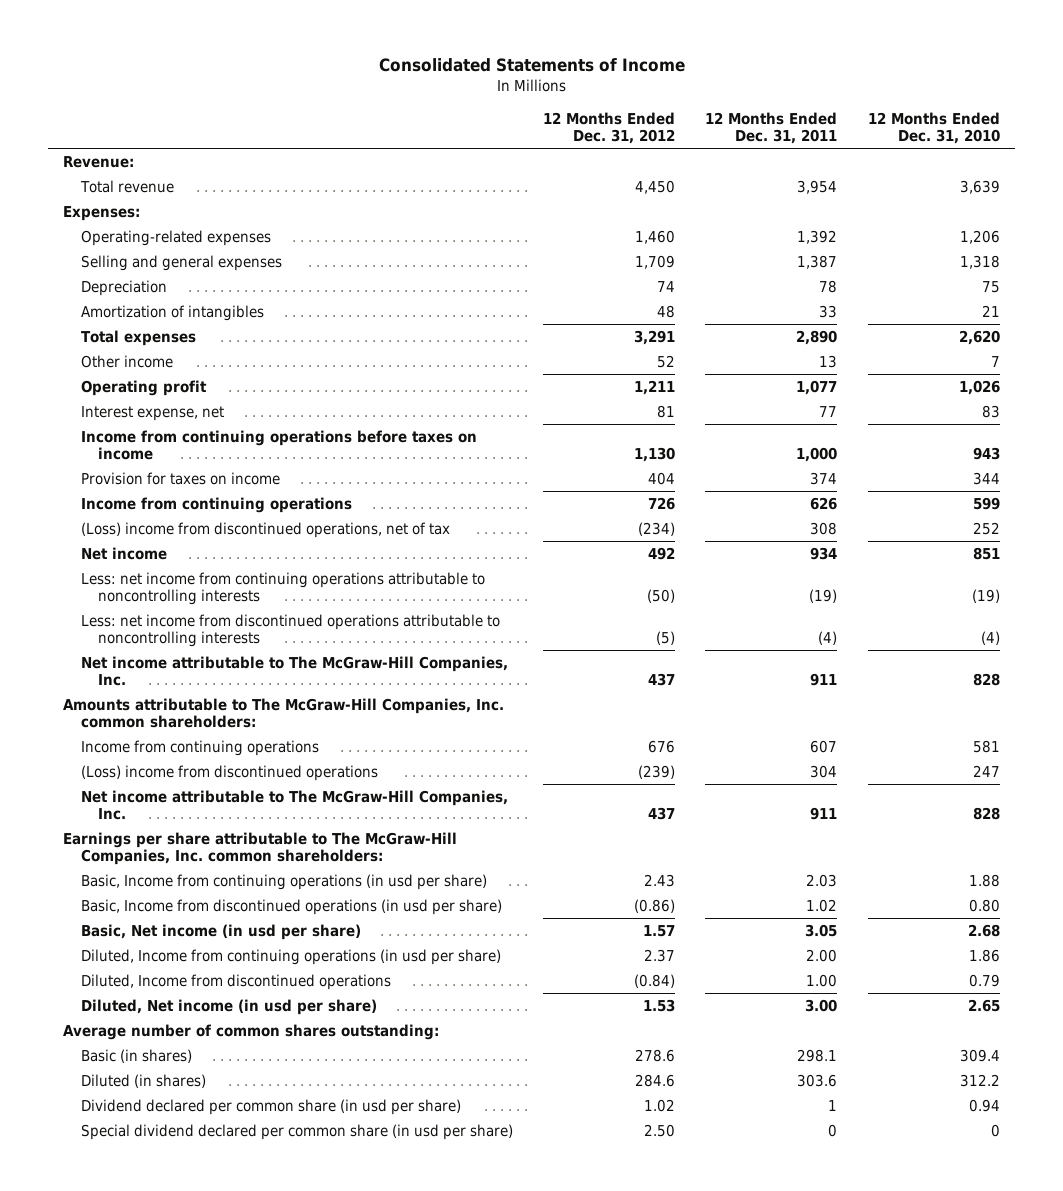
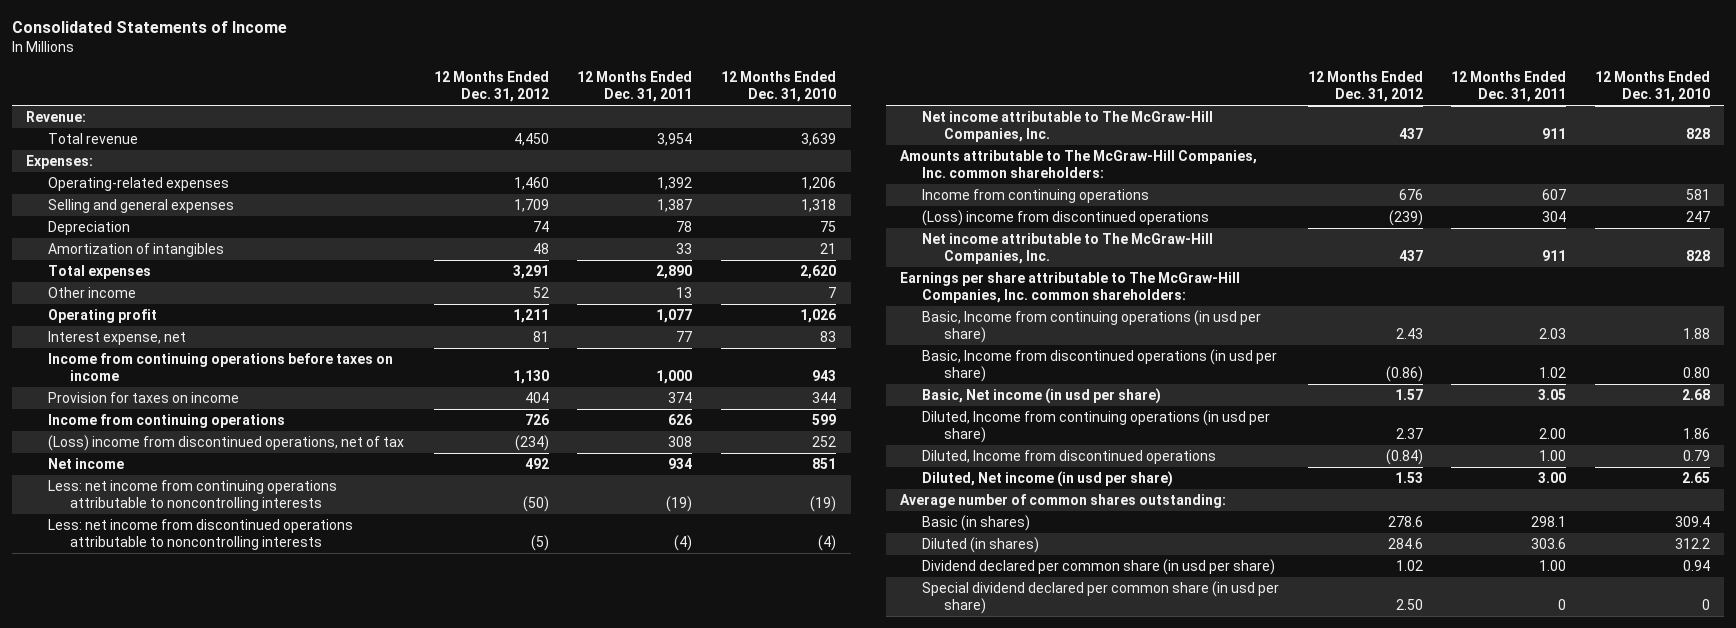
[828,1100,838,1112] 1 -> [1539,559,1567,571] 1.00

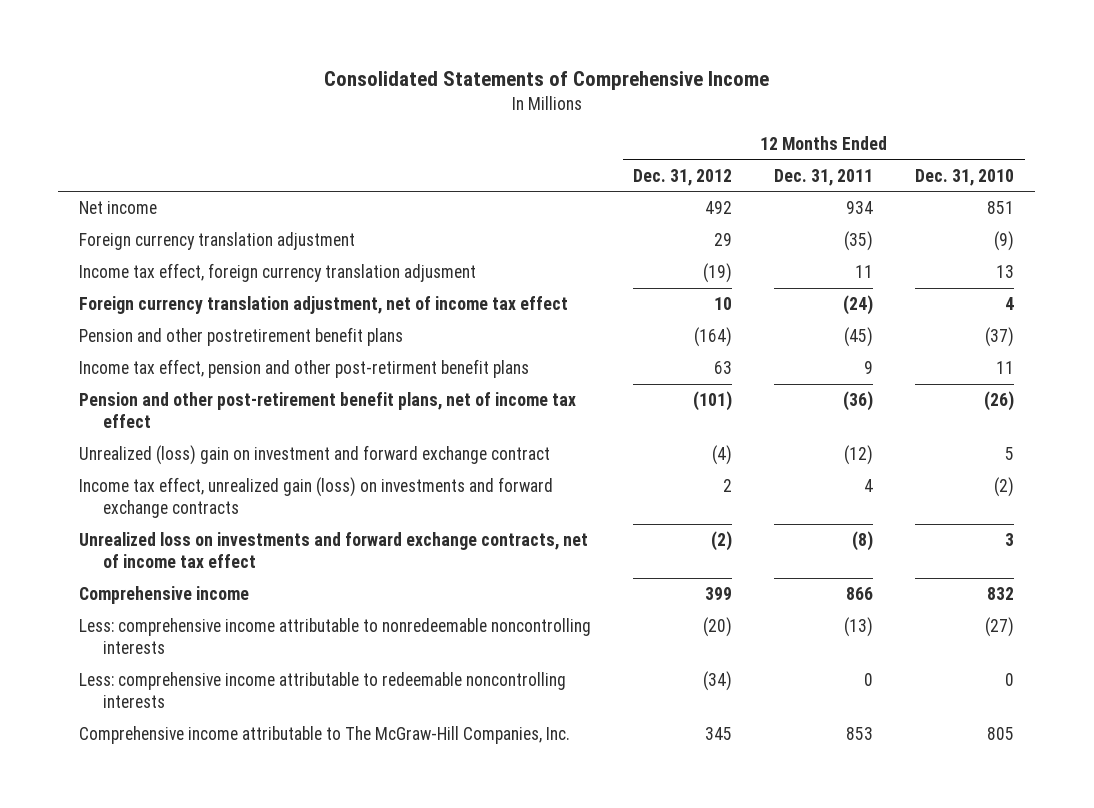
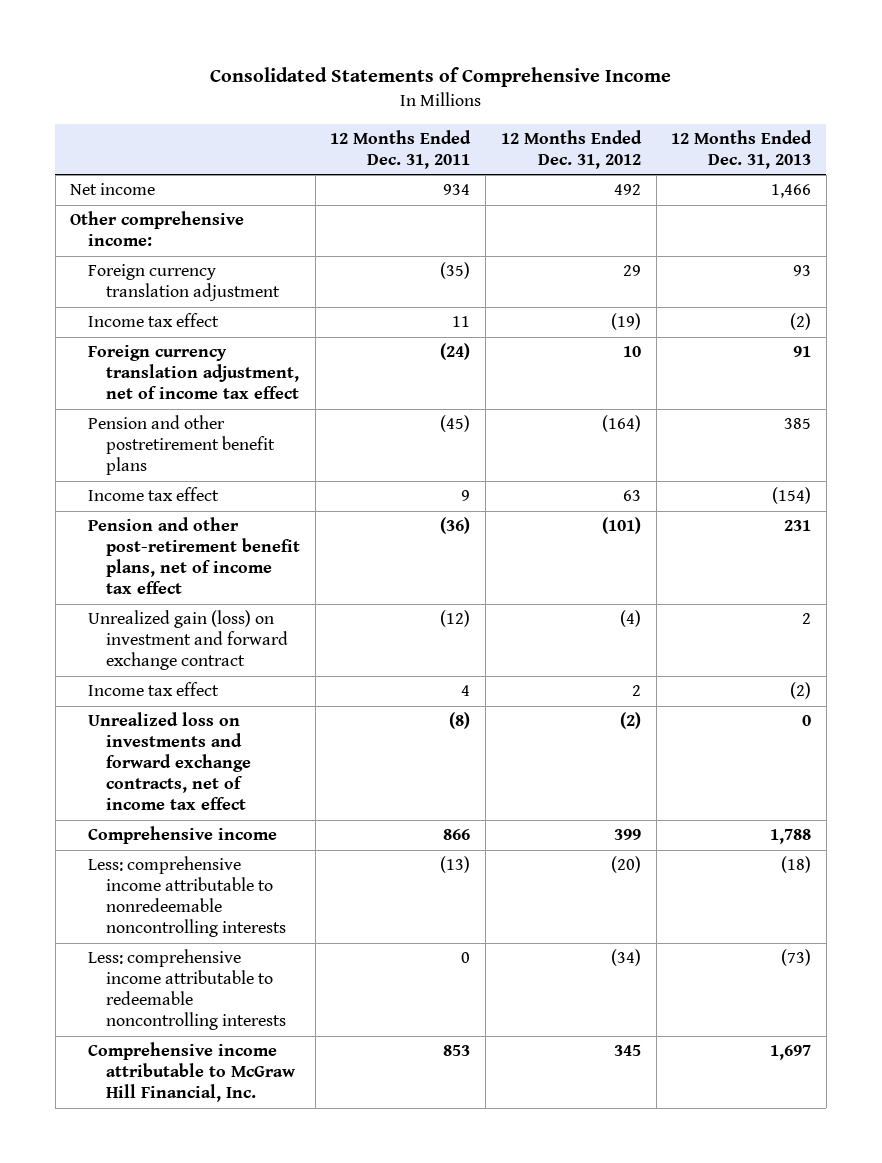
[915,168,1015,186] Dec. 31, 2010 -> none
none -> [671,129,813,169] 12 Months Ended Dec. 31, 2013
none -> [70,211,245,247] Other comprehensive income:
[79,263,477,283] Income tax effect, foreign currency translation adjusment -> [88,313,220,328] Income tax effect
[79,359,530,379] Income tax effect, pension and other post-retirment benefit plans -> [88,487,220,502] Income tax effect
[79,445,551,466] Unrealized (loss) gain on investment and forward exchange contract -> [88,610,288,671] Unrealized gain (loss) on investment and forward exchange contract
[79,477,554,519] Income tax effect, unrealized gain (loss) on investments and forward exchange contracts -> [88,682,220,697] Income tax effect
[79,726,571,745] Comprehensive income attributable to The McGraw-Hill Companies, Inc. -> [88,1042,295,1103] Comprehensive income attributable to McGraw Hill Financial, Inc.

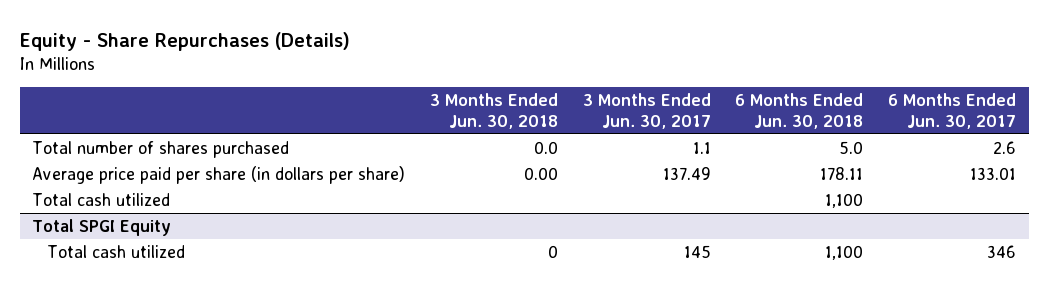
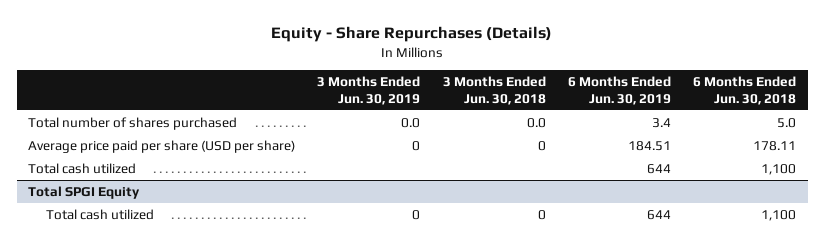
[582,93,711,129] 3 Months Ended Jun. 30, 2017 -> none
[888,93,1017,129] 6 Months Ended Jun. 30, 2017 -> none
none -> [317,76,421,105] 3 Months Ended Jun. 30, 2019
none -> [568,76,672,105] 6 Months Ended Jun. 30, 2019
[31,165,405,184] Average price paid per share (in dollars per share) -> [28,139,296,153] Average price paid per share (USD per share)
[523,166,558,180] 0.00 -> [537,140,546,151] 0

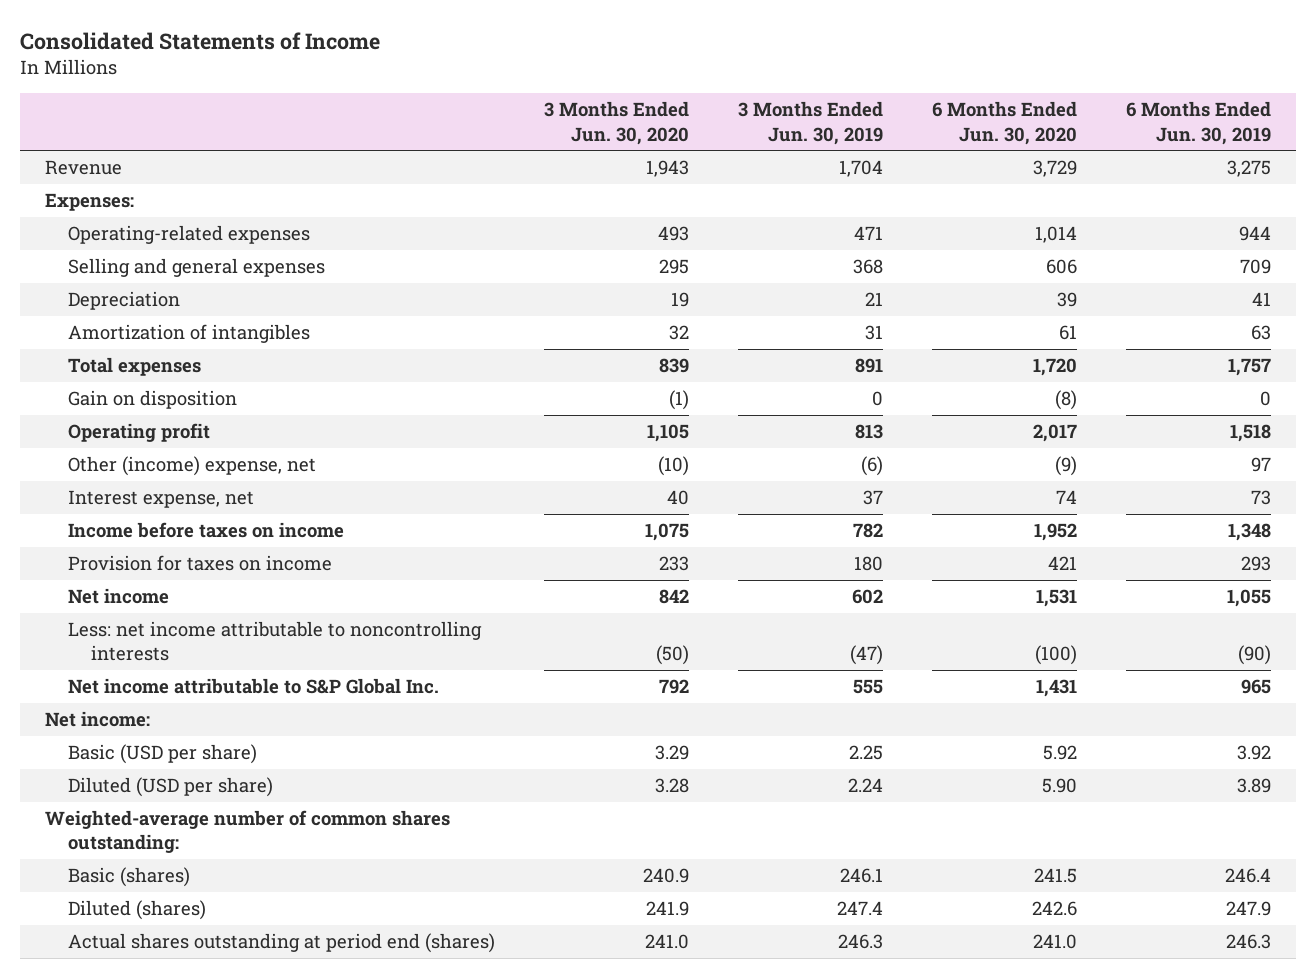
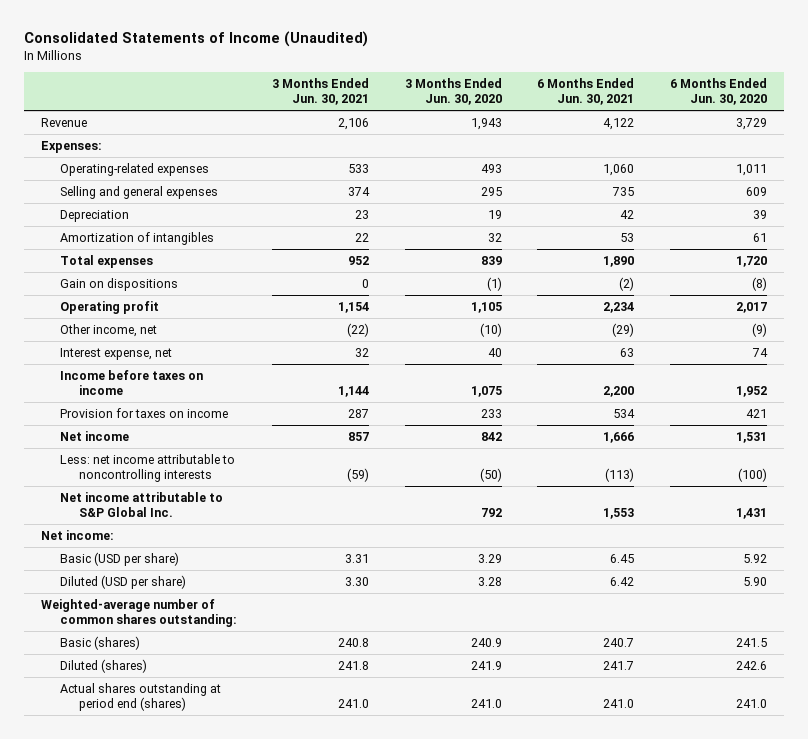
[20,32,381,51] Consolidated Statements of Income -> [23,30,368,47] Consolidated Statements of Income (Unaudited)
[738,101,884,145] 3 Months Ended Jun. 30, 2019 -> none
[1126,101,1272,145] 6 Months Ended Jun. 30, 2019 -> none
none -> [272,78,370,105] 3 Months Ended Jun. 30, 2021
none -> [537,78,635,105] 6 Months Ended Jun. 30, 2021
[1035,226,1078,244] 1,014 -> [735,164,767,177] 1,011
[1046,259,1078,275] 606 -> [745,187,767,197] 609
[68,390,238,410] Gain on disposition -> [60,278,179,292] Gain on dispositions
[68,456,317,477] Other (income) expense, net -> [60,324,158,338] Other income, net

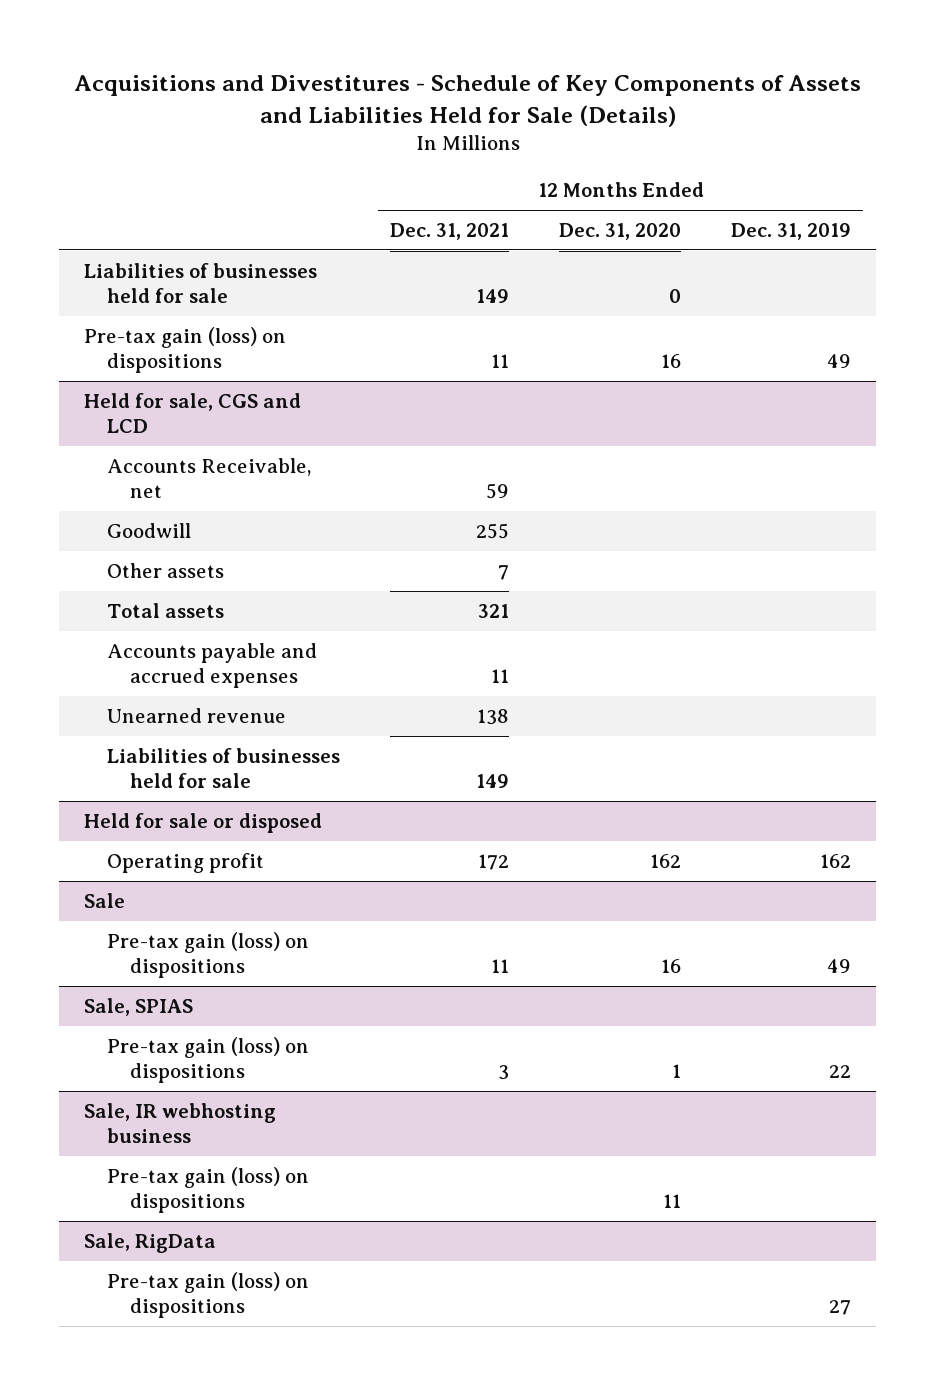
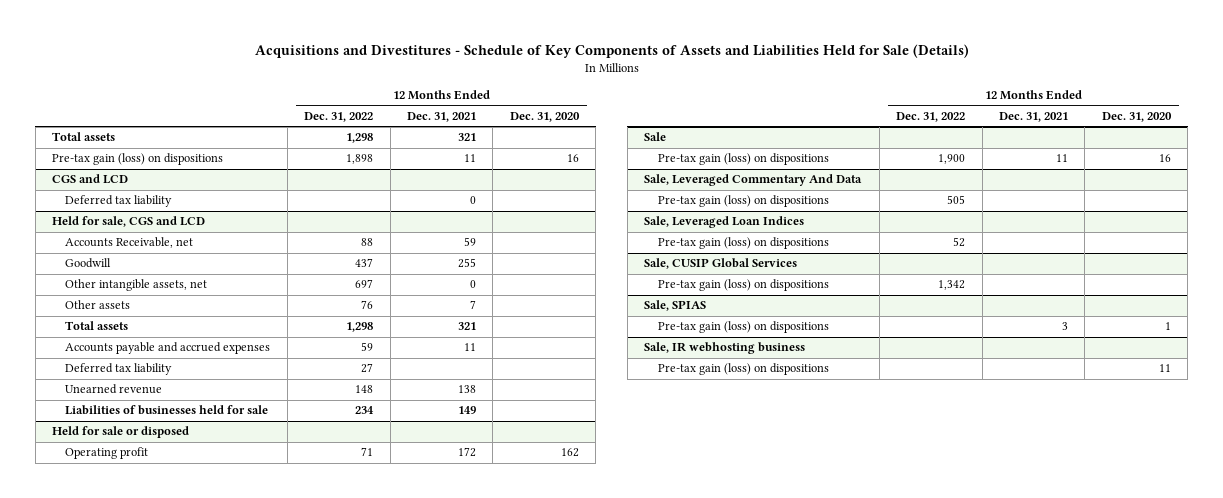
[730,223,851,241] Dec. 31, 2019 -> none
none -> [304,111,374,122] Dec. 31, 2022
[84,262,318,304] Liabilities of businesses held for sale -> none
none -> [52,132,116,142] Total assets
none -> [52,174,129,185] CGS and LCD
none -> [65,195,173,208] Deferred tax liability
none -> [65,279,208,292] Other intangible assets, net
none -> [65,363,173,376] Deferred tax liability
none -> [644,174,863,187] Sale, Leveraged Commentary And Data
none -> [657,195,829,208] Pre-tax gain (loss) on dispositions
none -> [644,216,805,229] Sale, Leveraged Loan Indices
none -> [657,237,829,250] Pre-tax gain (loss) on dispositions
none -> [644,258,798,270] Sale, CUSIP Global Services
none -> [657,279,829,292] Pre-tax gain (loss) on dispositions
[84,1232,217,1253] Sale, RigData -> none
[107,1271,310,1319] Pre-tax gain (loss) on dispositions -> none

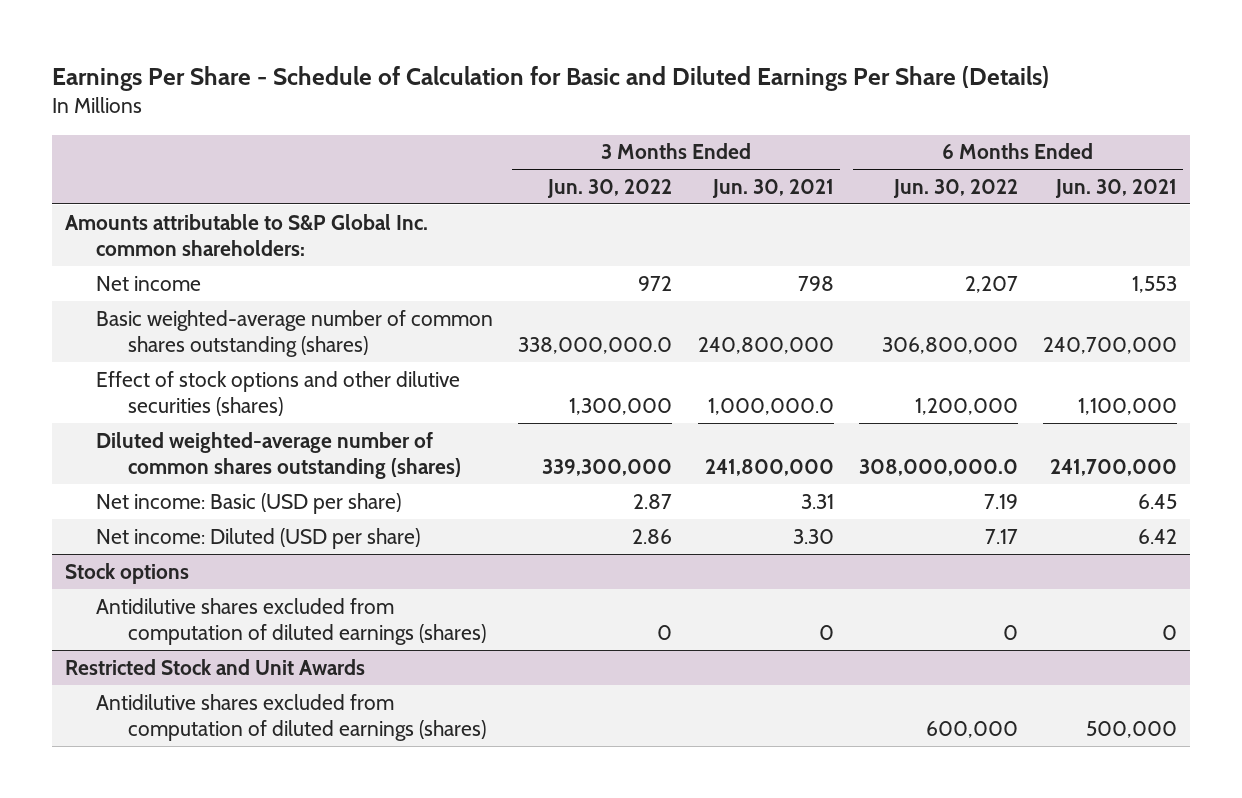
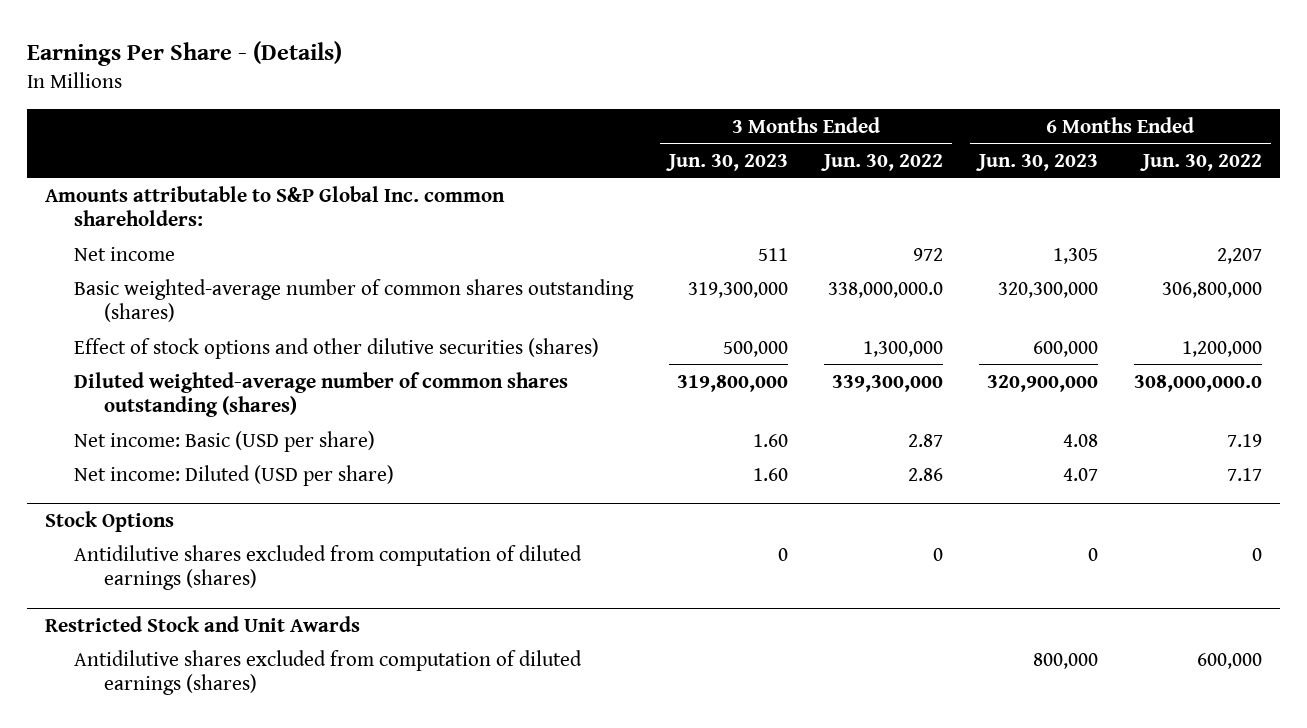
[52,65,1050,91] Earnings Per Share - Schedule of Calculation for Basic and Diluted Earnings Per Share (Details) -> [26,40,342,66] Earnings Per Share - (Details)
[711,178,834,198] Jun. 30, 2021 -> none
[1055,178,1178,198] Jun. 30, 2021 -> none
none -> [666,153,789,171] Jun. 30, 2023
none -> [975,153,1098,171] Jun. 30, 2023
[64,562,189,584] Stock options -> [44,510,174,532] Stock Options

